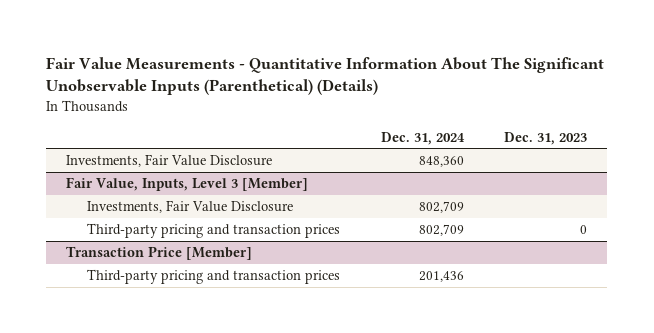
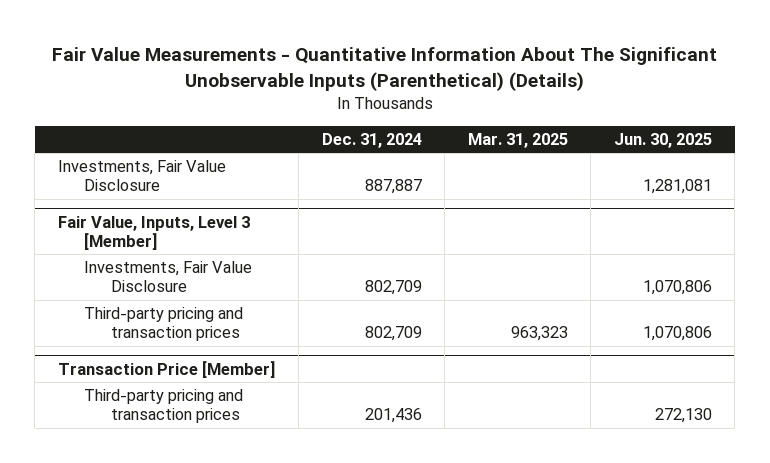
[504,131,588,145] Dec. 31, 2023 -> none
none -> [467,132,568,148] Mar. 31, 2025
none -> [613,132,712,148] Jun. 30, 2025
[418,156,464,168] 848,360 -> [364,179,422,195] 887,887

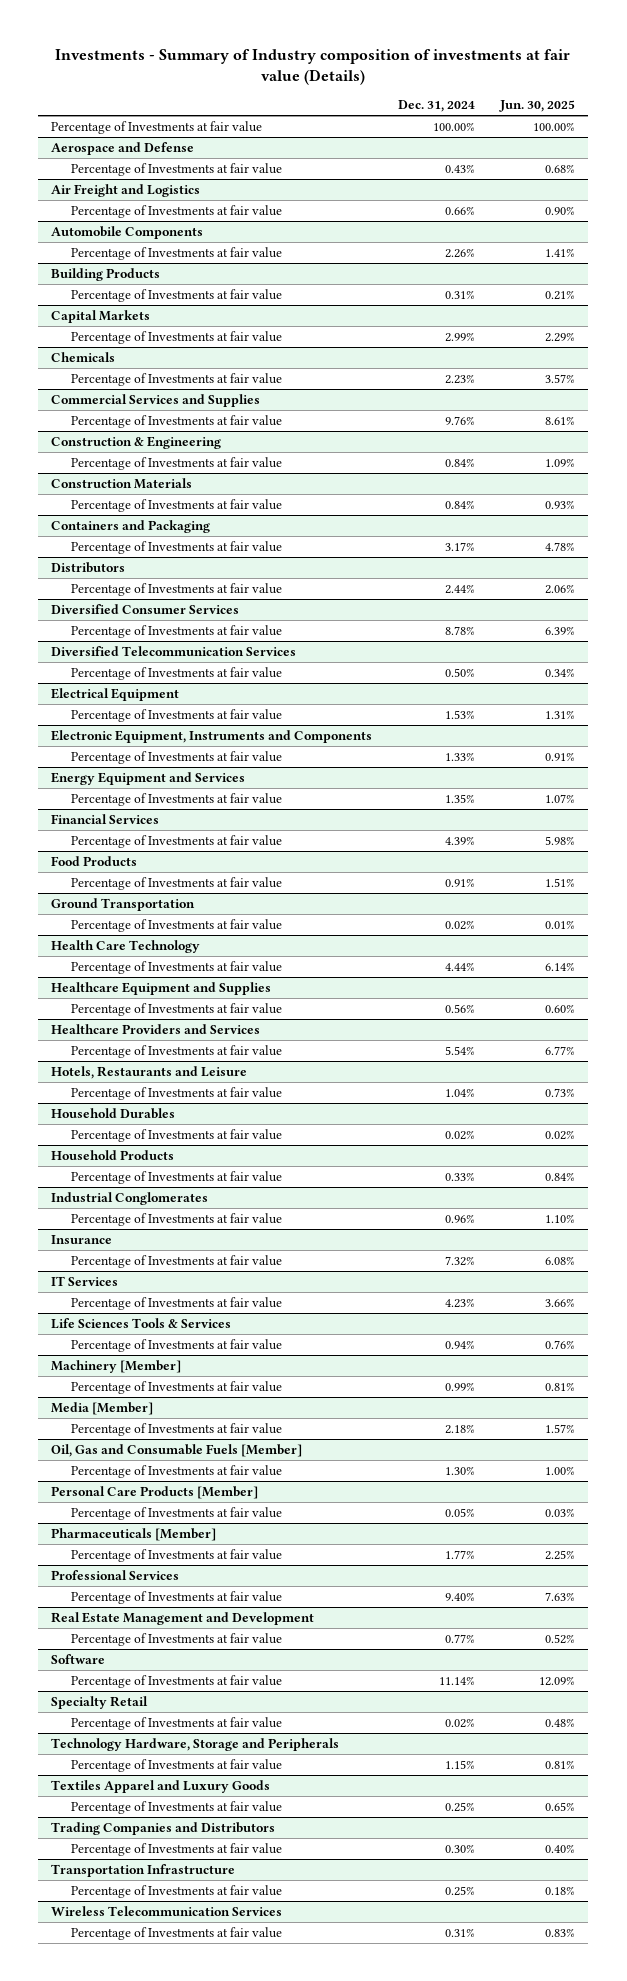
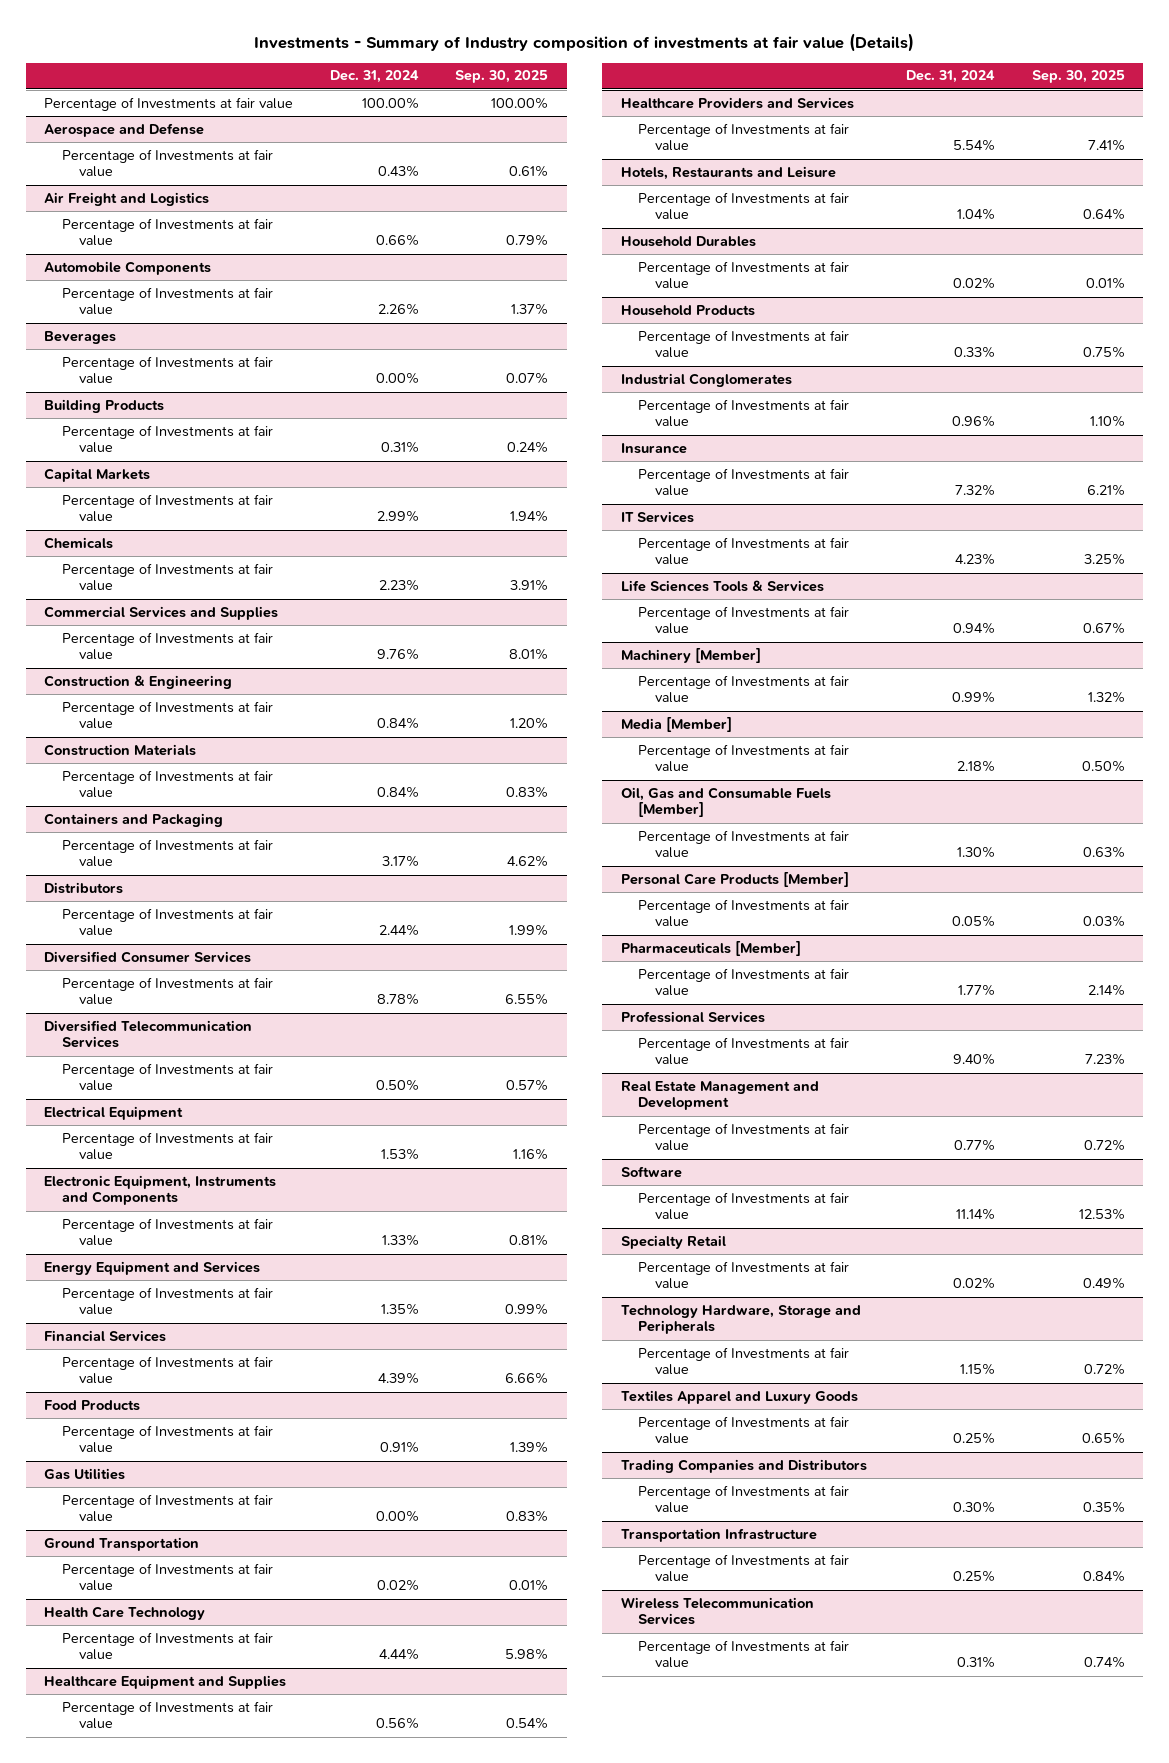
[499,100,576,113] Jun. 30, 2025 -> none
none -> [455,70,549,84] Sep. 30, 2025
none -> [44,330,117,344] Beverages
none -> [61,355,273,385] Percentage of Investments at fair value
none -> [44,1467,126,1480] Gas Utilities
none -> [61,1493,273,1523] Percentage of Investments at fair value

